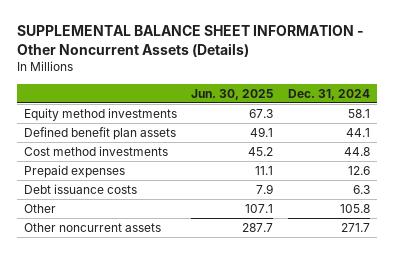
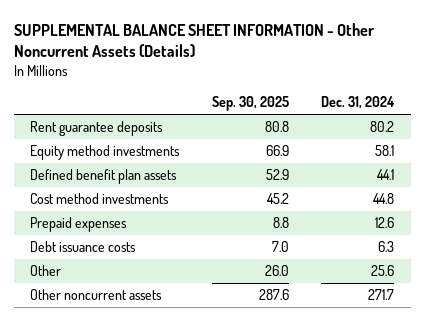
[191,88,274,100] Jun. 30, 2025 -> none
none -> [211,96,289,112] Sep. 30, 2025
none -> [30,120,164,136] Rent guarantee deposits
[339,204,370,214] 105.8 -> [371,264,395,276] 25.6

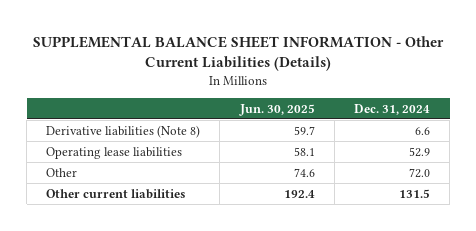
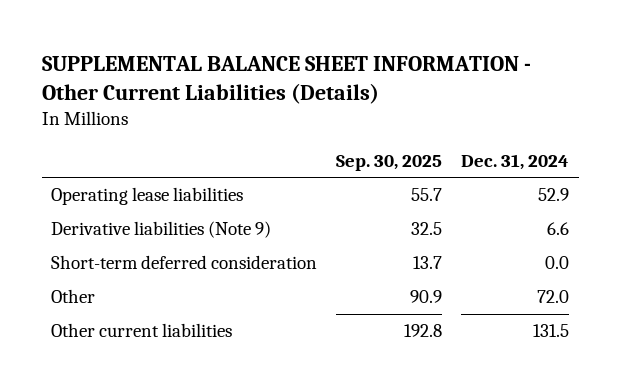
[238,103,315,116] Jun. 30, 2025 -> none
none -> [336,154,443,171] Sep. 30, 2025
[46,124,201,138] Derivative liabilities (Note 8) -> none
none -> [51,221,272,239] Derivative liabilities (Note 9)
none -> [51,255,318,270] Short-term deferred consideration

